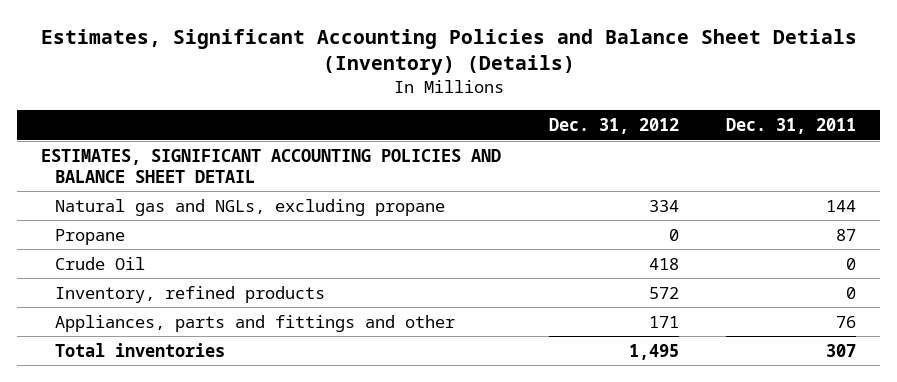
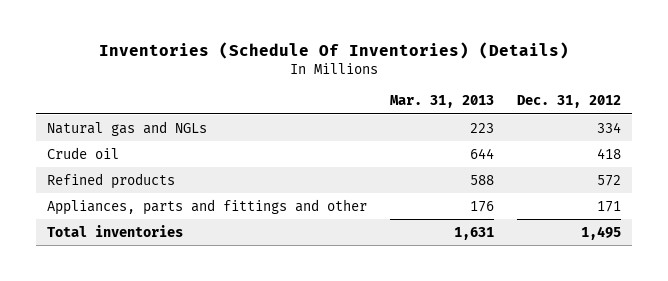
[40,28,857,76] Estimates, Significant Accounting Policies and Balance Sheet Detials (Inventory) (Details) -> [99,42,570,60] Inventories (Schedule Of Inventories) (Details)
[726,118,857,135] Dec. 31, 2011 -> none
none -> [390,95,495,109] Mar. 31, 2013
[41,148,502,183] ESTIMATES, SIGNIFICANT ACCOUNTING POLICIES AND BALANCE SHEET DETAIL -> none
[55,228,126,245] Propane -> none
[55,198,446,216] Natural gas and NGLs, excluding propane -> [47,120,208,136] Natural gas and NGLs
[55,256,146,270] Crude Oil -> [47,146,120,159] Crude oil
[55,285,326,303] Inventory, refined products -> [47,172,176,189] Refined products

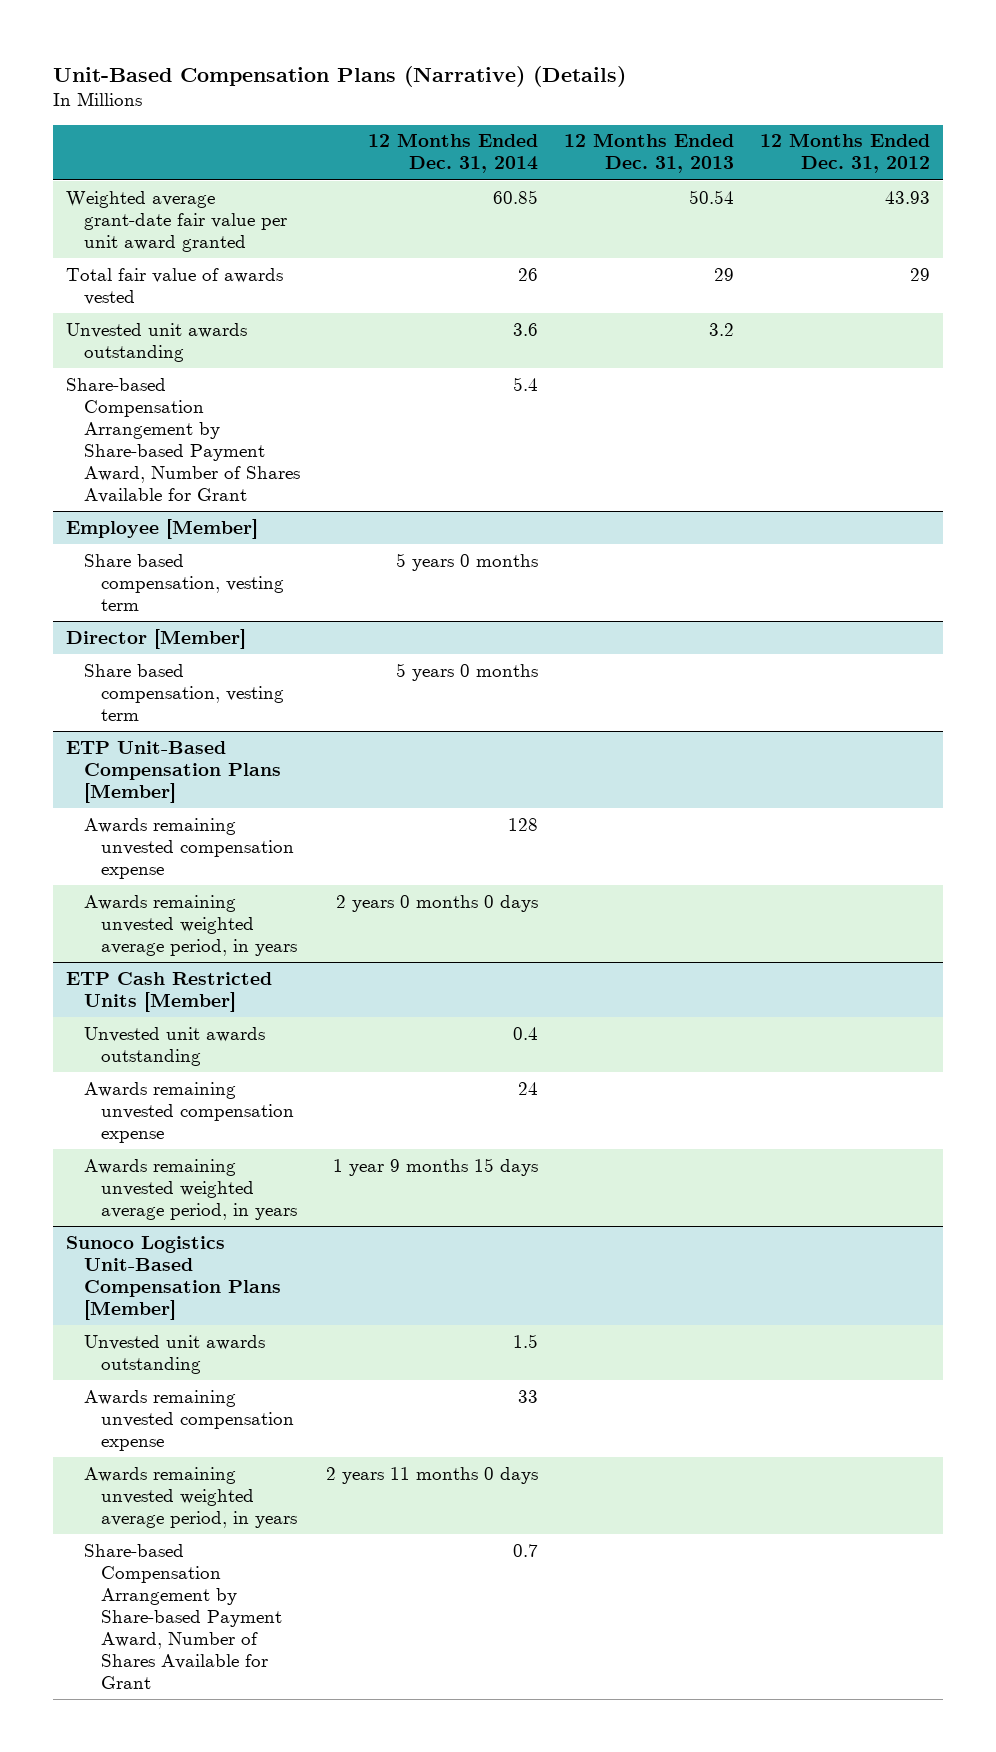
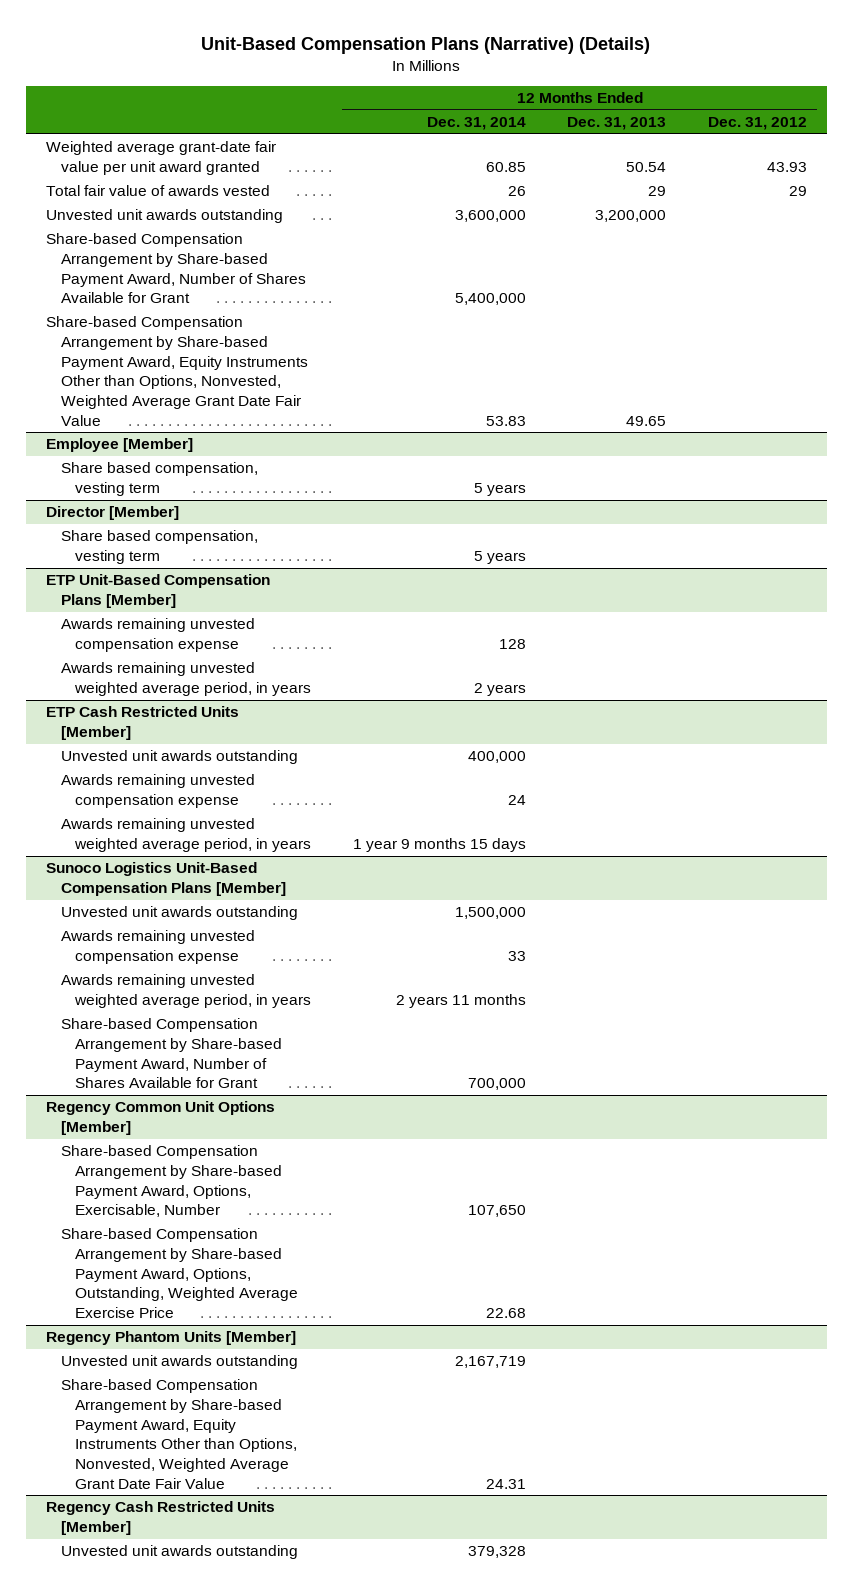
[512,322,538,336] 3.6 -> [454,210,526,223] 3,600,000
[708,322,734,336] 3.2 -> [595,210,667,223] 3,200,000
[512,376,538,391] 5.4 -> [454,293,526,306] 5,400,000
none -> [46,316,308,426] Share-based Compensation Arrangement by Share-based Payment Award, Equity Instruments Other than Options, Nonvested, Weighted Average Grant Date Fair Value
[395,552,538,571] 5 years 0 months -> [473,482,526,496] 5 years
[395,662,538,681] 5 years 0 months -> [473,550,526,564] 5 years
[335,894,538,912] 2 years 0 months 0 days -> [473,682,526,696] 2 years
[512,1026,538,1040] 0.4 -> [467,751,526,764] 400,000
[512,1333,538,1348] 1.5 -> [454,907,526,920] 1,500,000
[325,1466,538,1484] 2 years 11 months 0 days -> [395,993,526,1008] 2 years 11 months
[512,1543,538,1557] 0.7 -> [467,1078,526,1091] 700,000
none -> [46,1101,276,1135] Regency Common Unit Options [Member]
none -> [60,1145,283,1218] Share-based Compensation Arrangement by Share-based Payment Award, Options, Exercisable, Number
none -> [60,1228,299,1319] Share-based Compensation Arrangement by Share-based Payment Award, Options, Outstanding, Weighted Average Exercise Price
none -> [46,1331,297,1346] Regency Phantom Units [Member]
none -> [60,1355,298,1370] Unvested unit awards outstanding
none -> [60,1379,298,1489] Share-based Compensation Arrangement by Share-based Payment Award, Equity Instruments Other than Options, Nonvested, Weighted Average Grant Date Fair Value
none -> [46,1501,276,1535] Regency Cash Restricted Units [Member]
none -> [60,1545,298,1560] Unvested unit awards outstanding

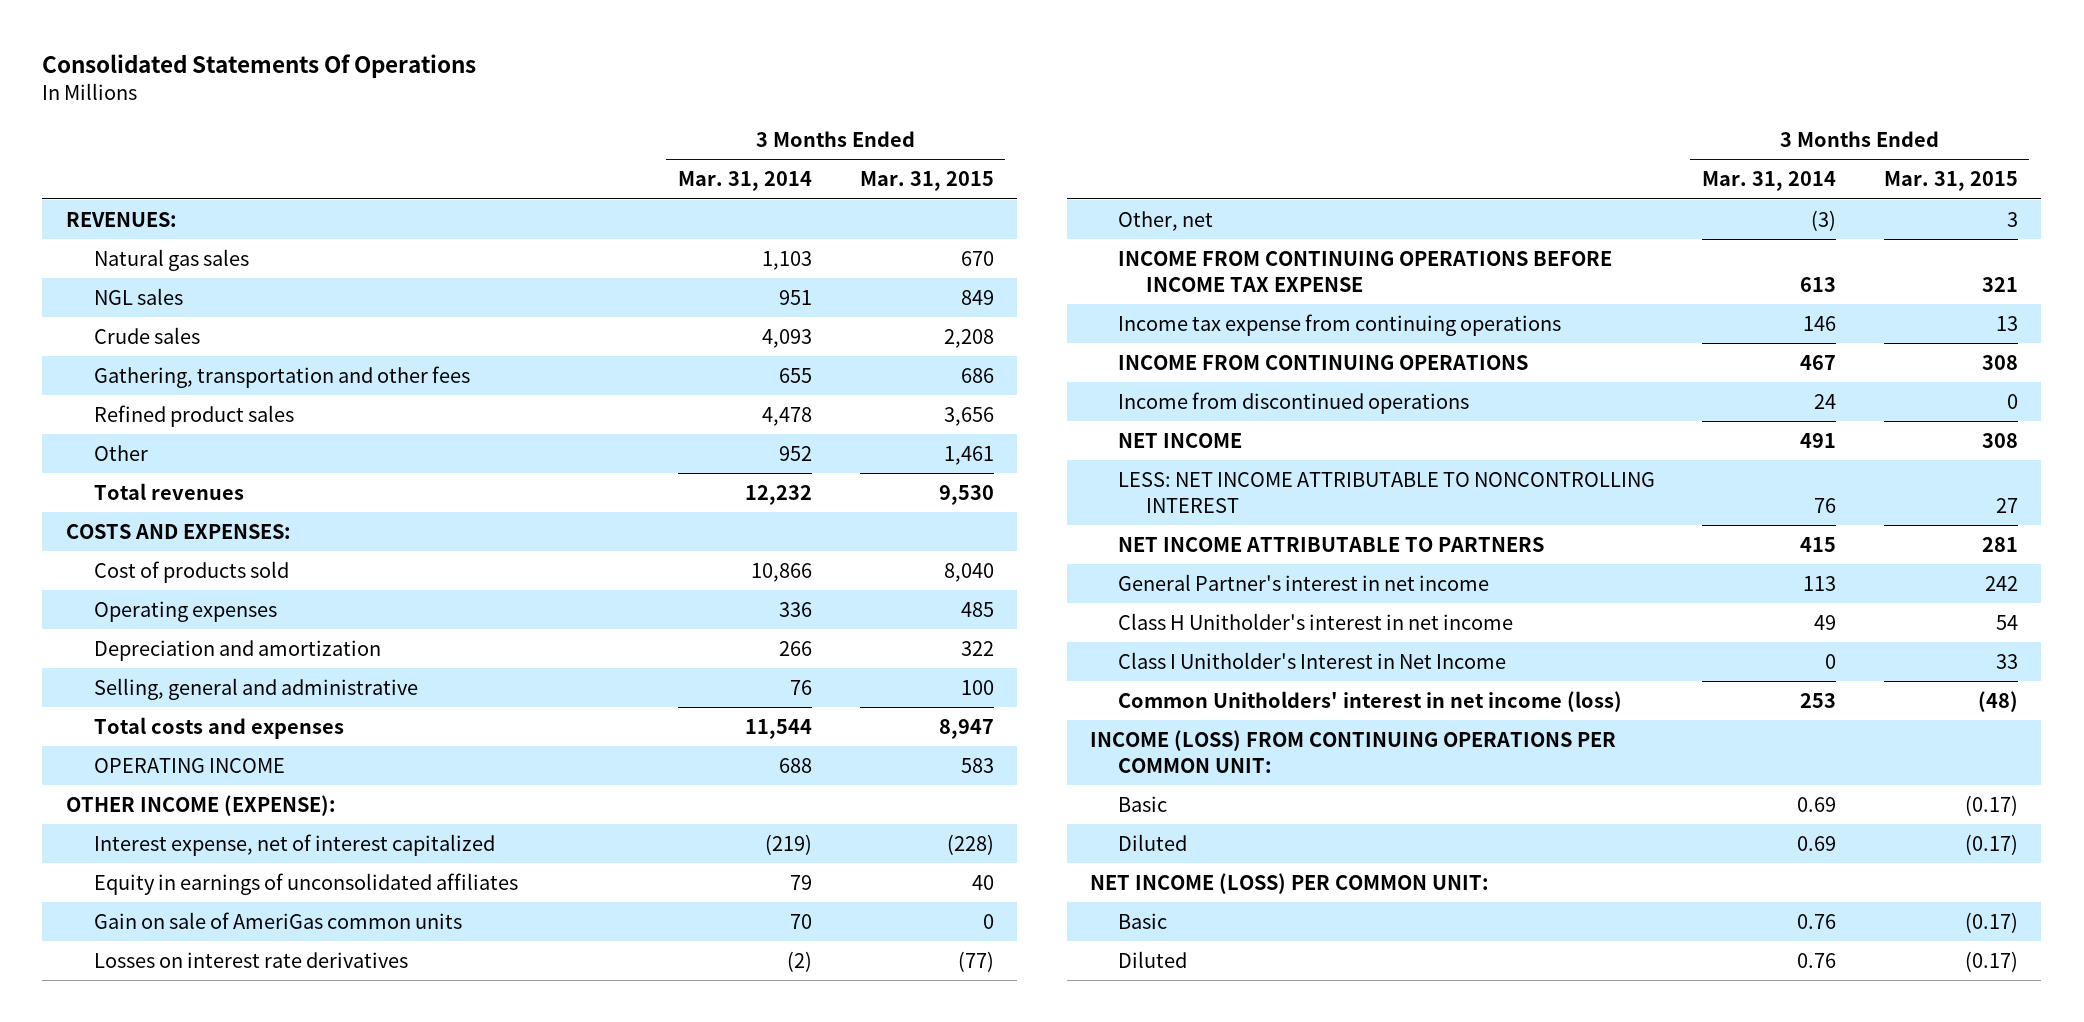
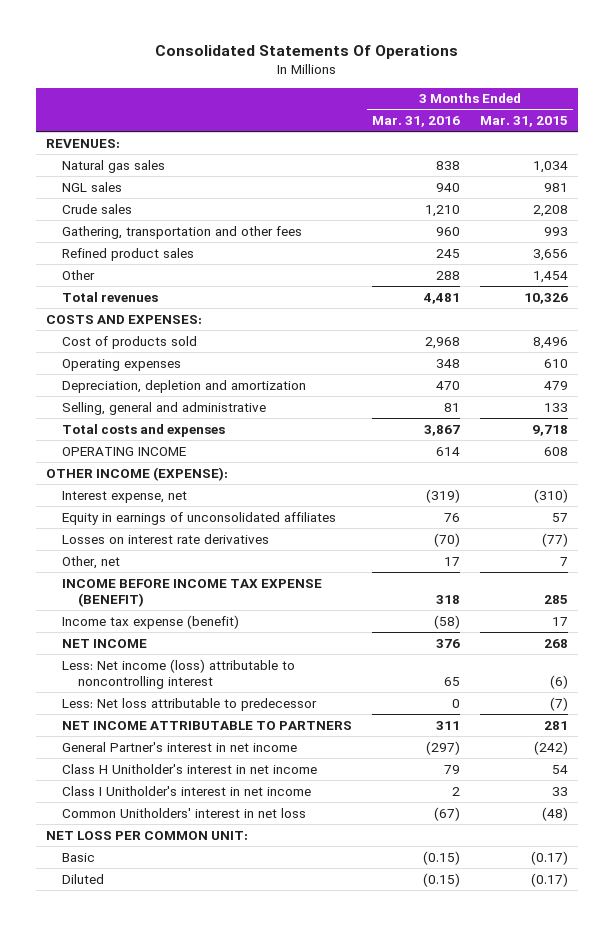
[678,171,813,192] Mar. 31, 2014 -> none
none -> [372,115,461,127] Mar. 31, 2016
[960,250,994,266] 670 -> [533,160,569,173] 1,034
[960,289,994,305] 849 -> [544,182,569,192] 981
[960,367,994,383] 686 -> [544,226,569,236] 993
[943,445,994,465] 1,461 -> [533,270,569,283] 1,454
[938,484,994,505] 9,530 -> [524,292,569,304] 10,326
[943,562,994,582] 8,040 -> [533,336,569,349] 8,496
[960,601,994,617] 485 -> [544,358,569,368] 610
[93,639,381,661] Depreciation and amortization -> [62,379,307,393] Depreciation, depletion and amortization
[960,640,994,656] 322 -> [544,380,569,390] 479
[960,679,994,695] 100 -> [544,402,569,412] 133
[938,718,994,739] 8,947 -> [532,424,569,436] 9,718
[960,757,994,773] 583 -> [544,446,569,456] 608
[93,911,462,929] Gain on sale of AmeriGas common units -> none
[93,833,495,856] Interest expense, net of interest capitalized -> [62,490,188,503] Interest expense, net
[946,833,994,855] (228) -> [534,488,569,503] (310)
[971,874,994,890] 40 -> [552,512,569,522] 57
[1118,354,1529,370] INCOME FROM CONTINUING OPERATIONS -> none
[1118,391,1470,414] Income from discontinued operations -> none
[2006,211,2018,227] 3 -> [560,556,569,566] 7
[1118,250,1613,292] INCOME FROM CONTINUING OPERATIONS BEFORE INCOME TAX EXPENSE -> [62,578,323,607] INCOME BEFORE INCOME TAX EXPENSE (BENEFIT)
[1981,276,2018,292] 321 -> [544,594,569,604] 285
[1118,313,1562,336] Income tax expense from continuing operations -> [62,614,240,629] Income tax expense (benefit)
[1995,315,2018,331] 13 -> [552,616,569,626] 17
[1981,432,2018,448] 308 -> [544,638,569,648] 268
[1118,471,1656,513] LESS: NET INCOME ATTRIBUTABLE TO NONCONTROLLING INTEREST -> [62,658,296,689] Less: Net income (loss) attributable to noncontrolling interest
[1995,497,2018,513] 27 -> [550,674,569,689] (6)
none -> [62,697,318,711] Less: Net loss attributable to predecessor
[1984,575,2018,591] 242 -> [534,740,569,755] (242)
[1090,729,1617,773] INCOME (LOSS) FROM CONTINUING OPERATIONS PER COMMON UNIT: -> none
[1118,795,1168,812] Basic -> none
[1118,833,1188,851] Diluted -> none
[1118,651,1507,669] Class I Unitholder's Interest in Net Income -> [62,785,312,796] Class I Unitholder's interest in net income
[1118,690,1623,712] Common Unitholders' interest in net income (loss) -> [62,807,307,818] Common Unitholders' interest in net loss
[1090,872,1490,894] NET INCOME (LOSS) PER COMMON UNIT: -> [45,830,248,840] NET LOSS PER COMMON UNIT:

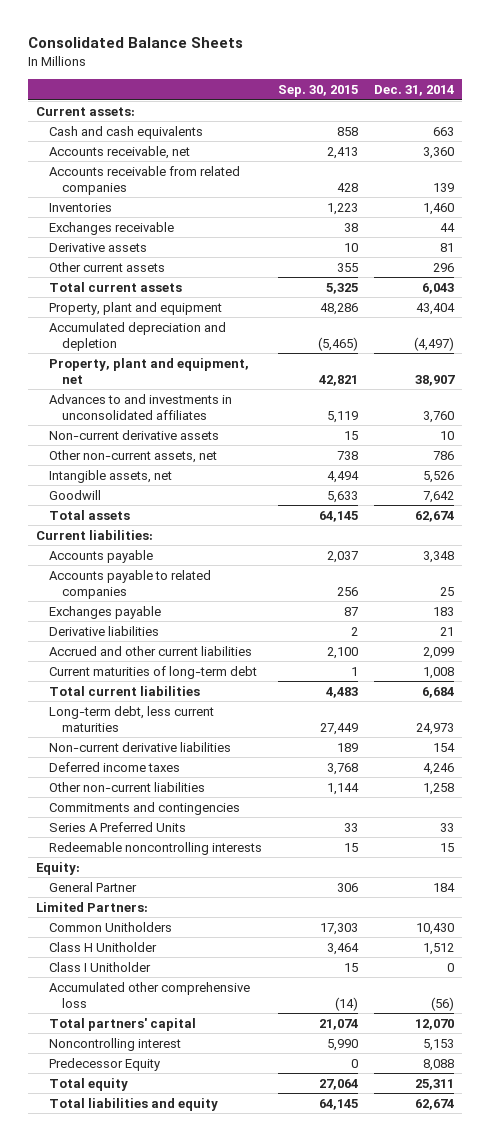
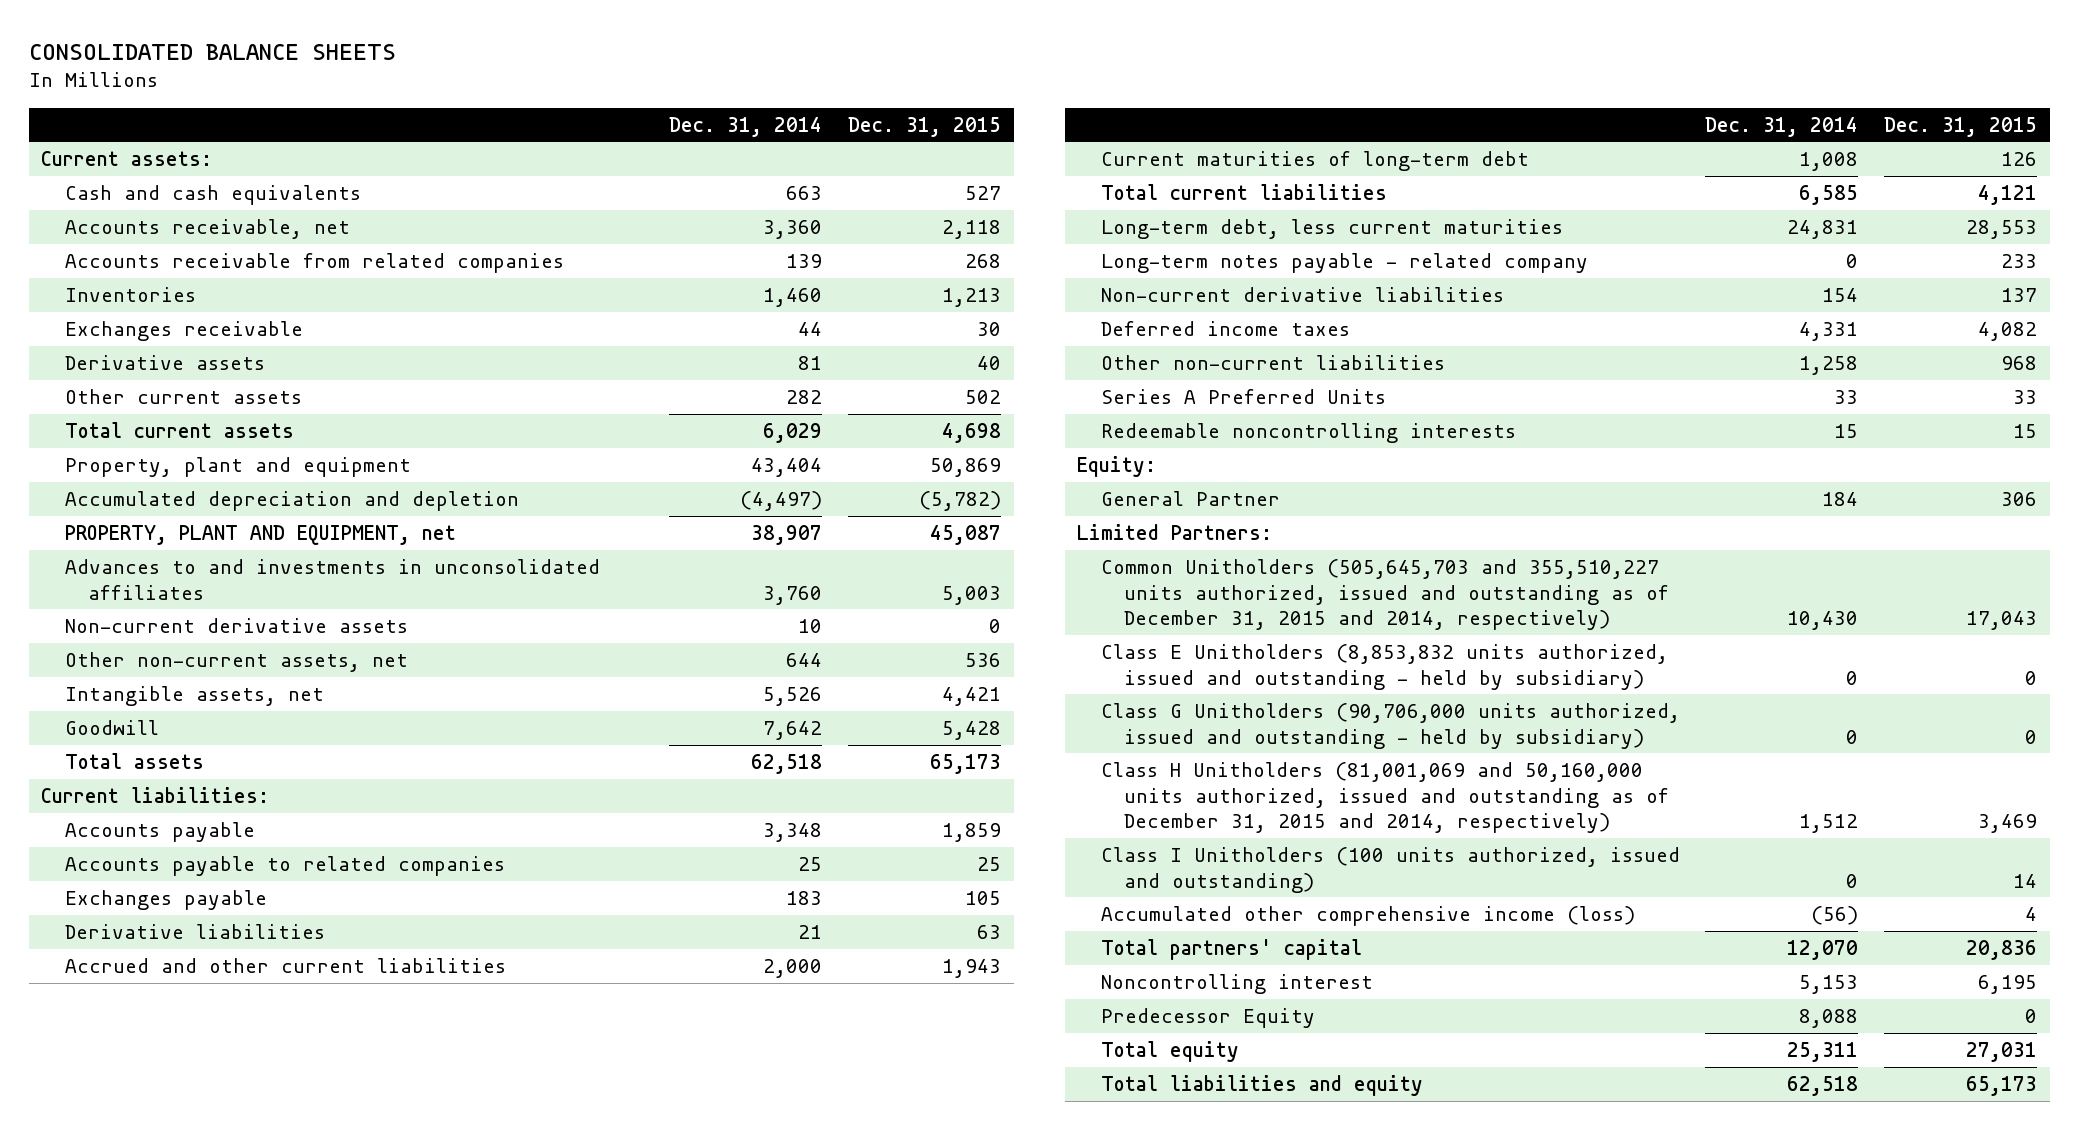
[27,37,243,49] Consolidated Balance Sheets -> [28,44,396,61] CONSOLIDATED BALANCE SHEETS
[277,85,358,98] Sep. 30, 2015 -> none
none -> [848,116,1002,137] Dec. 31, 2015
[432,262,454,272] 296 -> [786,389,823,404] 282
[421,282,454,294] 6,043 -> [763,422,823,443] 6,029
[48,357,249,384] Property, plant and equipment, net -> [64,524,456,545] PROPERTY, PLANT AND EQUIPMENT, net
[432,450,454,460] 786 -> [786,652,823,667] 644
[414,510,454,522] 62,674 -> [751,753,823,774] 62,518
[422,646,454,659] 2,099 -> [763,958,823,978] 2,000
[421,686,454,698] 6,684 -> [1799,184,1859,205] 6,585
[415,722,454,735] 24,973 -> [1787,219,1859,239] 24,831
none -> [1100,252,1588,273] Long-term notes payable - related company
[422,762,454,775] 4,246 -> [1799,321,1859,341] 4,331
[48,801,240,815] Commitments and contingencies -> none
[48,921,172,932] Common Unitholders -> [1100,558,1670,631] Common Unitholders (505,645,703 and 355,510,227 units authorized, issued and outstanding as of December 31, 2015 and 2014, respectively)
none -> [1100,643,1668,690] Class E Unitholders (8,853,832 units authorized, issued and outstanding - held by subsidiary)
none -> [1100,702,1680,749] Class G Unitholders (90,706,000 units authorized, issued and outstanding - held by subsidiary)
[48,941,157,952] Class H Unitholder -> [1100,761,1670,834] Class H Unitholders (81,001,069 and 50,160,000 units authorized, issued and outstanding as of December 31, 2015 and 2014, respectively)
[48,961,151,972] Class I Unitholder -> [1100,846,1680,893] Class I Unitholders (100 units authorized, issued and outstanding)
[48,981,250,1008] Accumulated other comprehensive loss -> [1100,905,1635,926] Accumulated other comprehensive income (loss)
[414,1098,454,1110] 62,674 -> [1787,1075,1859,1096] 62,518

